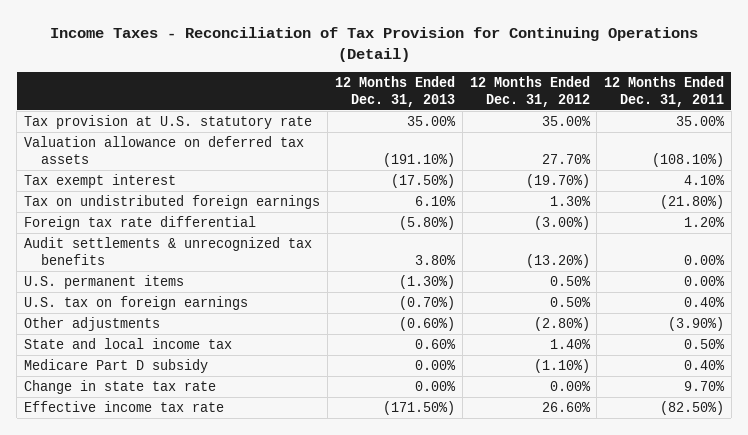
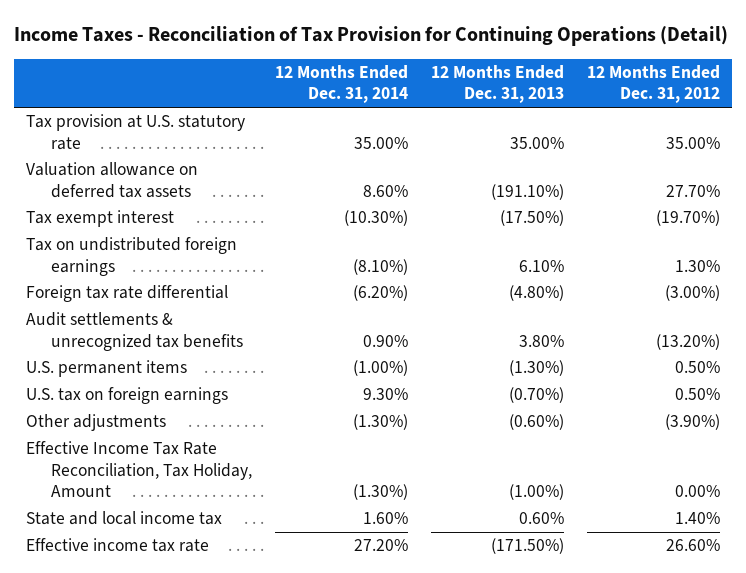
[604,75,725,107] 12 Months Ended Dec. 31, 2011 -> none
none -> [275,65,409,104] 12 Months Ended Dec. 31, 2014
[398,215,455,230] (5.80%) -> [509,285,565,302] (4.80%)
[533,316,590,331] (2.80%) -> [665,414,721,431] (3.90%)
none -> [26,441,252,497] Effective Income Tax Rate Reconciliation, Tax Holiday, Amount
[24,358,209,373] Medicare Part D subsidy -> none
[24,379,217,394] Change in state tax rate -> none

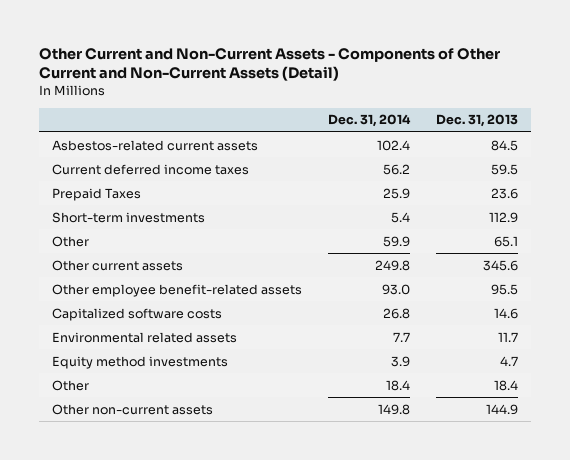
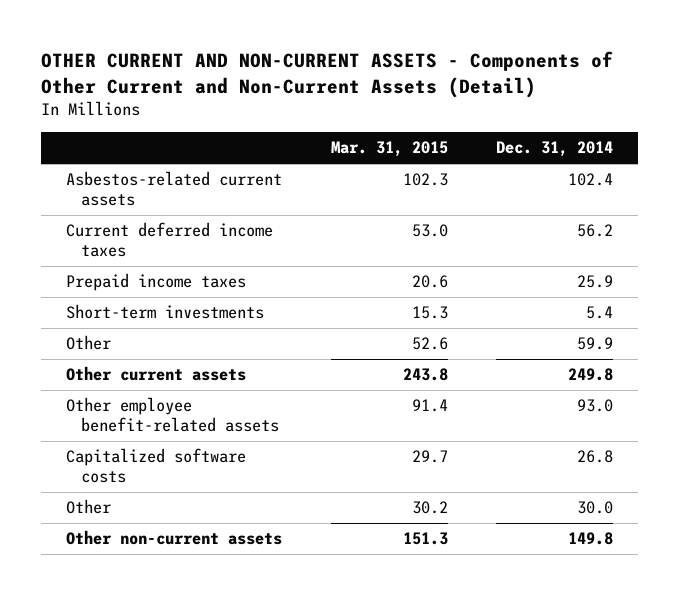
[39,47,501,82] Other Current and Non-Current Assets - Components of Other Current and Non-Current Assets (Detail) -> [41,51,614,98] OTHER CURRENT AND NON-CURRENT ASSETS - Components of Other Current and Non-Current Assets (Detail)
[435,114,518,128] Dec. 31, 2013 -> none
none -> [330,141,448,158] Mar. 31, 2015
[51,187,141,201] Prepaid Taxes -> [65,273,246,292] Prepaid income taxes
[51,331,237,343] Environmental related assets -> none
[51,355,228,369] Equity method investments -> none
[385,379,410,391] 18.4 -> [577,501,614,515] 30.0

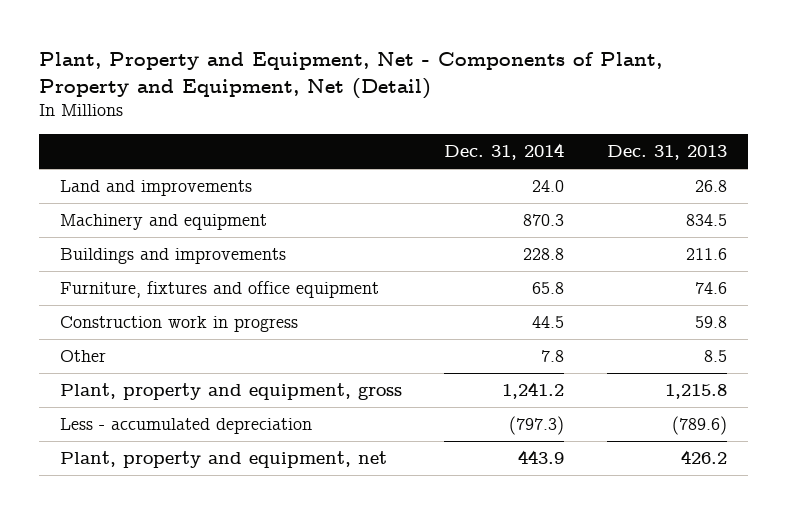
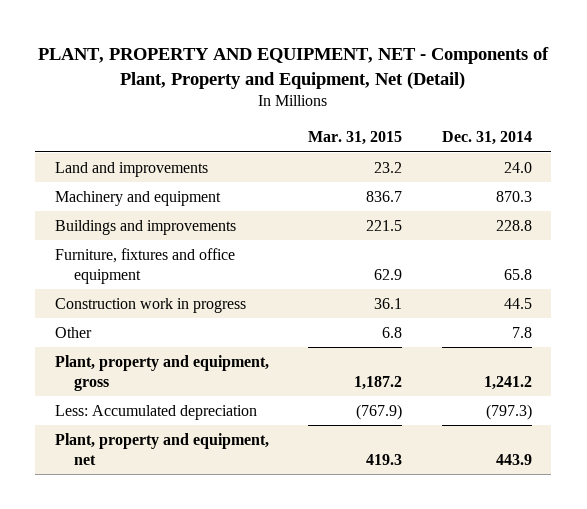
[38,51,662,99] Plant, Property and Equipment, Net - Components of Plant, Property and Equipment, Net (Detail) -> [38,47,550,89] PLANT, PROPERTY AND EQUIPMENT, NET - Components of Plant, Property and Equipment, Net (Detail)
[606,144,727,160] Dec. 31, 2013 -> none
none -> [308,131,403,146] Mar. 31, 2015
[60,418,313,435] Less - accumulated depreciation -> [55,404,258,420] Less: Accumulated depreciation

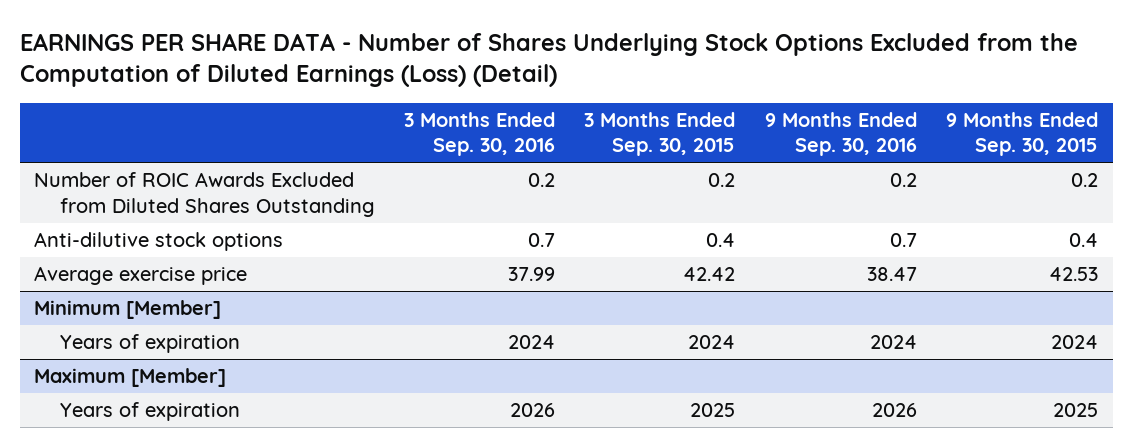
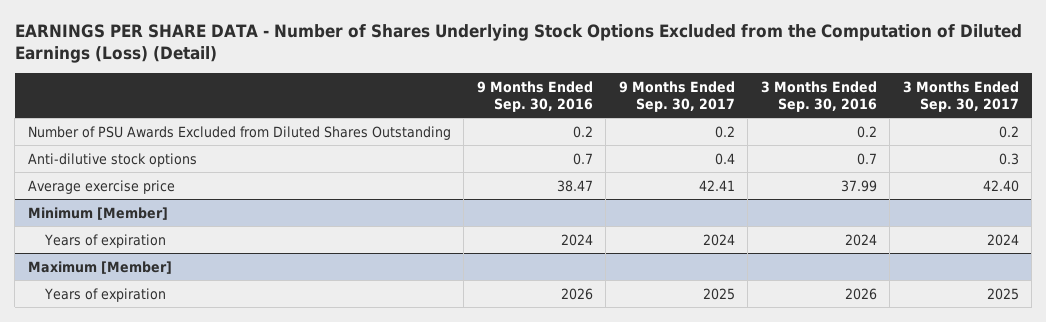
[584,111,736,157] 3 Months Ended Sep. 30, 2015 -> none
[946,111,1099,157] 9 Months Ended Sep. 30, 2015 -> none
none -> [618,80,735,112] 9 Months Ended Sep. 30, 2017
none -> [902,80,1019,112] 3 Months Ended Sep. 30, 2017
[34,172,375,217] Number of ROIC Awards Excluded from Diluted Shares Outstanding -> [27,125,451,140] Number of PSU Awards Excluded from Diluted Shares Outstanding

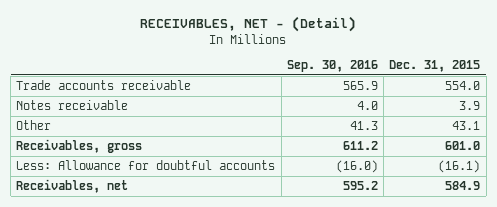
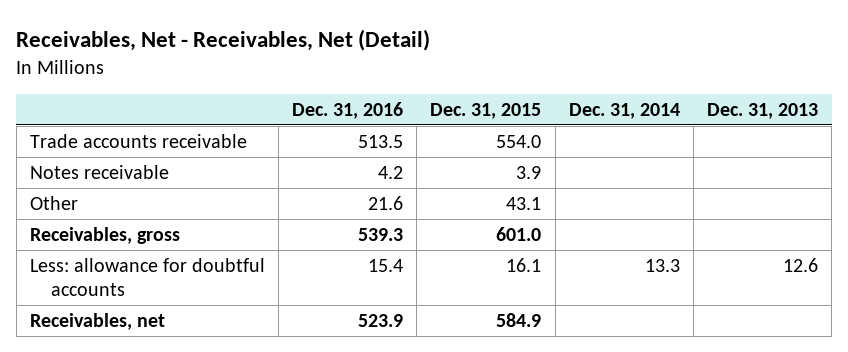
[140,16,357,33] RECEIVABLES, NET - (Detail) -> [16,29,431,52] Receivables, Net - Receivables, Net (Detail)
[286,60,378,73] Sep. 30, 2016 -> none
none -> [292,101,404,119] Dec. 31, 2016
none -> [568,102,680,119] Dec. 31, 2014
none -> [706,102,818,119] Dec. 31, 2013
[16,159,276,170] Less: Allowance for doubtful accounts -> [29,257,265,297] Less: allowance for doubtful accounts
[438,159,481,173] (16.1) -> [506,257,542,272] 16.1

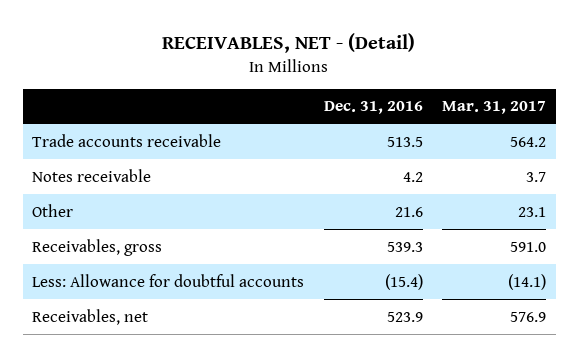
[16,29,431,52] Receivables, Net - Receivables, Net (Detail) -> [162,32,416,53] RECEIVABLES, NET - (Detail)
[430,102,542,119] Dec. 31, 2015 -> none
[568,102,680,119] Dec. 31, 2014 -> none
[706,102,818,119] Dec. 31, 2013 -> none
none -> [442,101,547,115] Mar. 31, 2017
[29,257,265,297] Less: allowance for doubtful accounts -> [32,273,305,287] Less: Allowance for doubtful accounts
[368,258,404,272] 15.4 -> [384,273,423,290] (15.4)

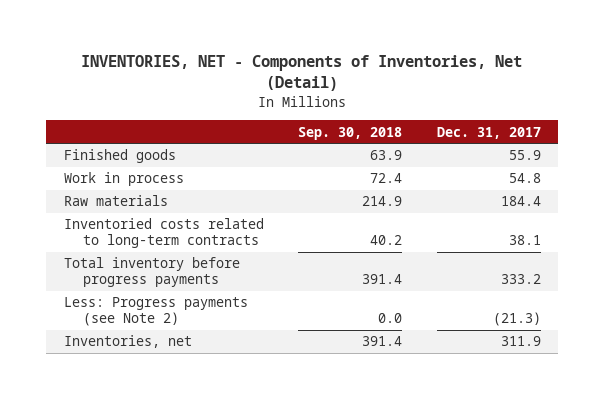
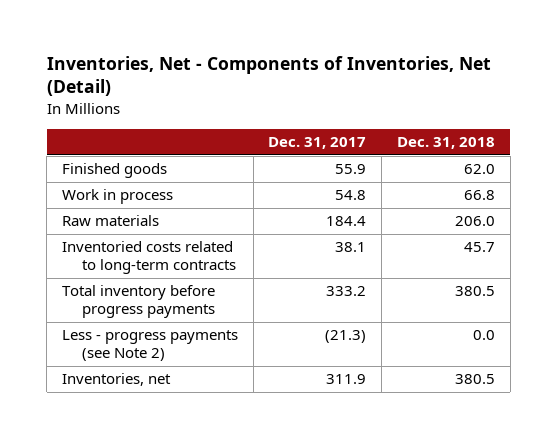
[81,55,523,92] INVENTORIES, NET - Components of Inventories, Net (Detail) -> [46,56,491,97] Inventories, Net - Components of Inventories, Net (Detail)
[298,126,403,140] Sep. 30, 2018 -> none
none -> [396,137,495,150] Dec. 31, 2018
[63,297,248,327] Less: Progress payments (see Note 2) -> [61,330,238,362] Less - progress payments (see Note 2)

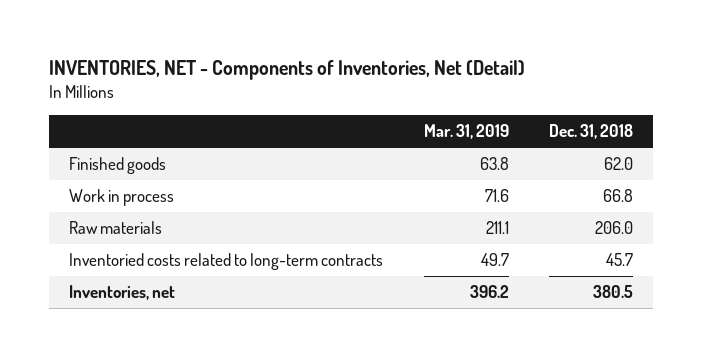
[46,56,491,97] Inventories, Net - Components of Inventories, Net (Detail) -> [48,60,525,81] INVENTORIES, NET - Components of Inventories, Net (Detail)
[268,137,367,150] Dec. 31, 2017 -> none
none -> [423,124,509,140] Mar. 31, 2019
[61,285,215,319] Total inventory before progress payments -> none
[61,330,238,362] Less - progress payments (see Note 2) -> none

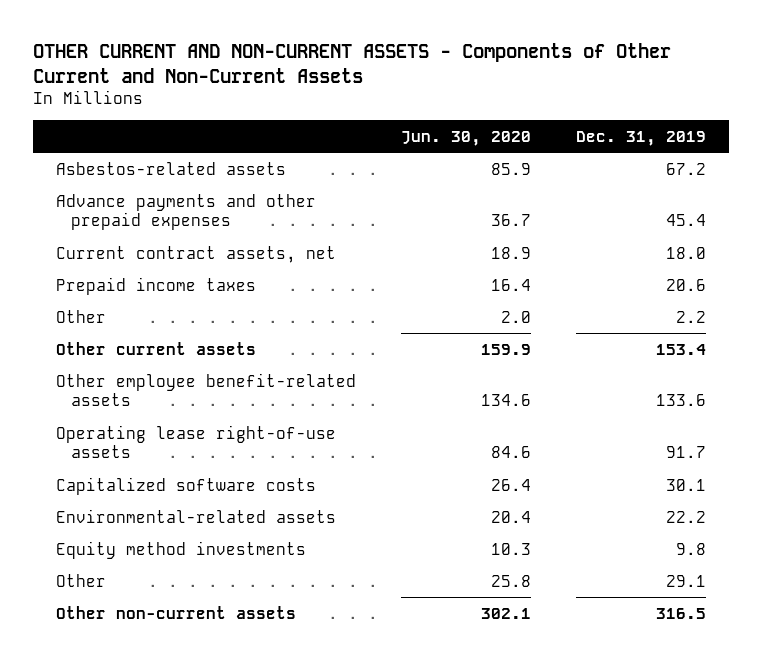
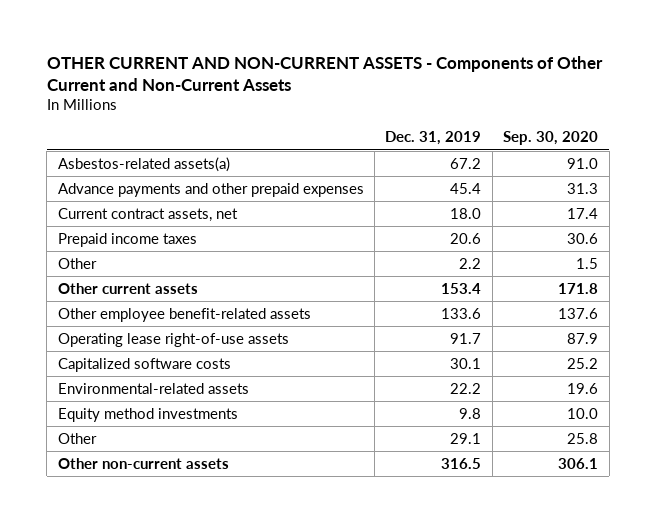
[400,130,531,146] Jun. 30, 2020 -> none
none -> [503,131,599,146] Sep. 30, 2020
[55,161,286,175] Asbestos-related assets -> [57,156,230,172] Asbestos-related assets(a)

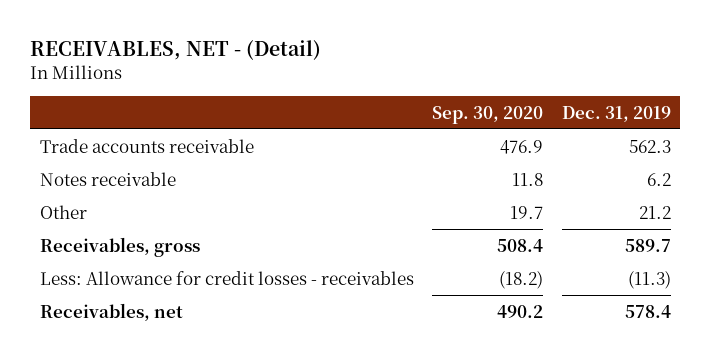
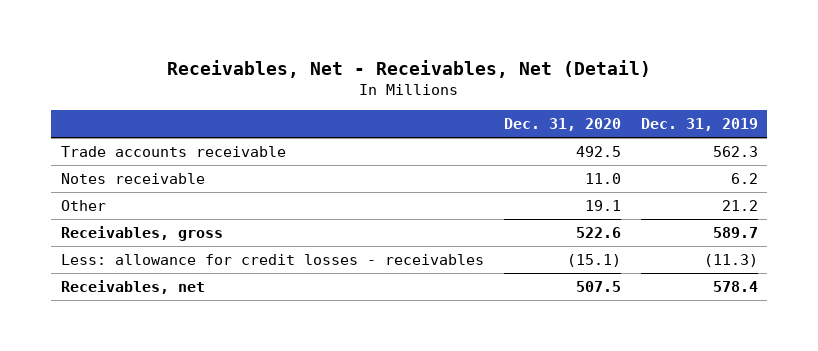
[30,40,322,61] RECEIVABLES, NET - (Detail) -> [167,59,652,78] Receivables, Net - Receivables, Net (Detail)
[432,105,544,124] Sep. 30, 2020 -> none
none -> [503,118,621,132] Dec. 31, 2020
[39,270,414,285] Less: Allowance for credit losses - receivables -> [60,254,484,266] Less: allowance for credit losses - receivables

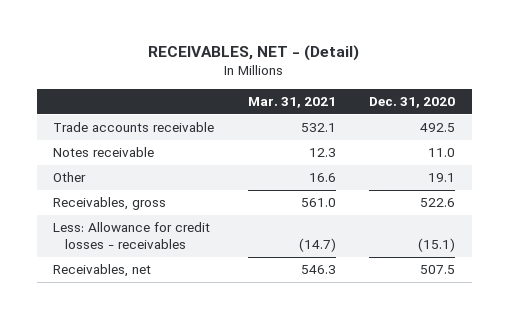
[167,59,652,78] Receivables, Net - Receivables, Net (Detail) -> [148,45,360,62] RECEIVABLES, NET - (Detail)
[640,118,758,132] Dec. 31, 2019 -> none
none -> [247,96,336,108] Mar. 31, 2021
[60,254,484,266] Less: allowance for credit losses - receivables -> [53,222,211,249] Less: Allowance for credit losses - receivables

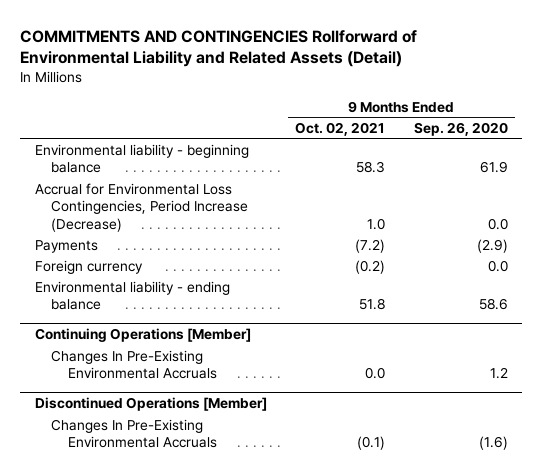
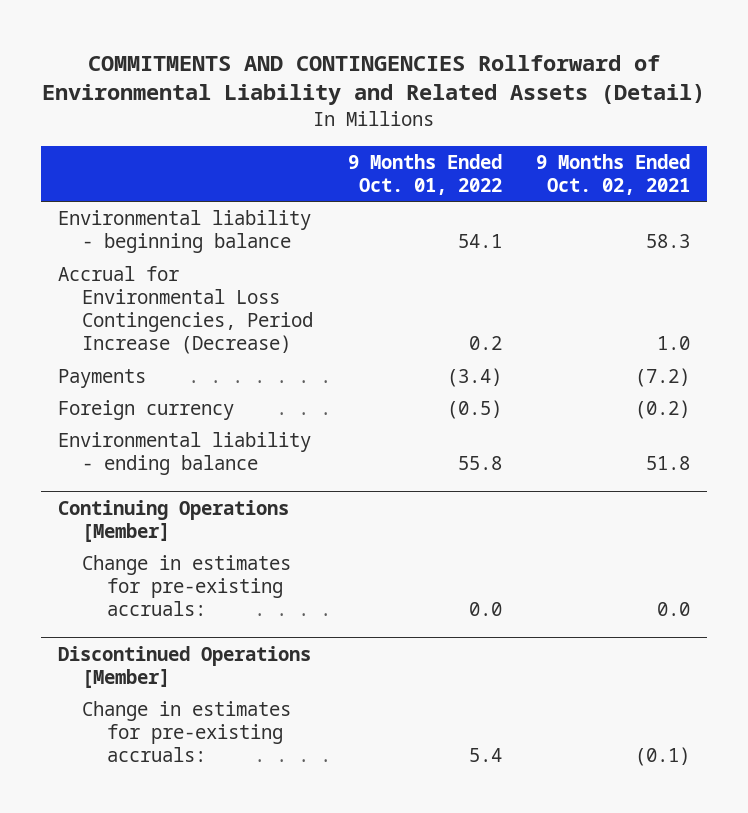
[413,121,508,136] Sep. 26, 2020 -> none
none -> [347,153,502,195] 9 Months Ended Oct. 01, 2022
[51,349,217,380] Changes In Pre-Existing Environmental Accruals -> [82,555,292,617] Change in estimates for pre-existing accruals:
[51,418,217,449] Changes In Pre-Existing Environmental Accruals -> [82,701,292,763] Change in estimates for pre-existing accruals:

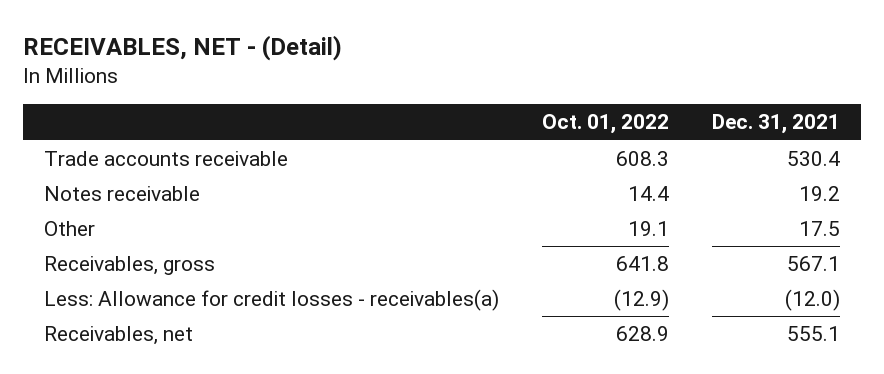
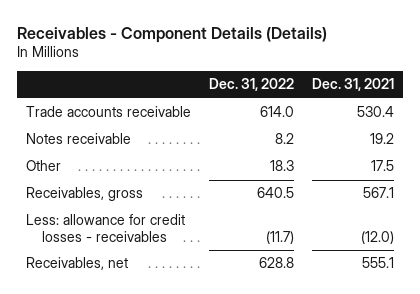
[22,35,342,62] RECEIVABLES, NET - (Detail) -> [17,26,328,43] Receivables - Component Details (Details)
[542,114,670,135] Oct. 01, 2022 -> none
none -> [208,78,294,92] Dec. 31, 2022
[44,289,500,312] Less: Allowance for credit losses - receivables(a) -> [25,214,185,243] Less: allowance for credit losses - receivables

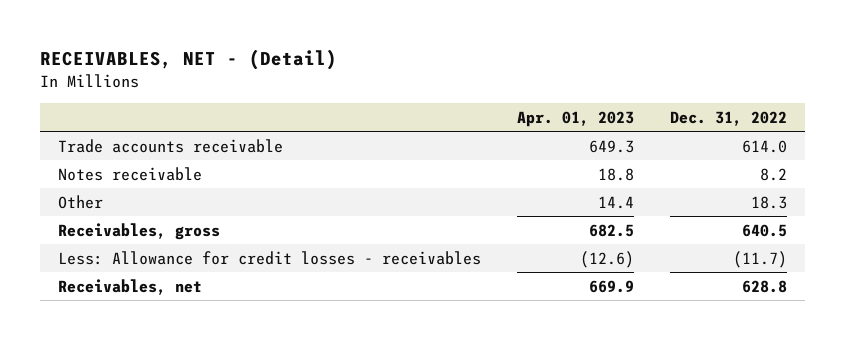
[17,26,328,43] Receivables - Component Details (Details) -> [40,49,338,71] RECEIVABLES, NET - (Detail)
[311,78,394,92] Dec. 31, 2021 -> none
none -> [517,110,635,127] Apr. 01, 2023
[25,214,185,243] Less: allowance for credit losses - receivables -> [58,250,482,265] Less: Allowance for credit losses - receivables

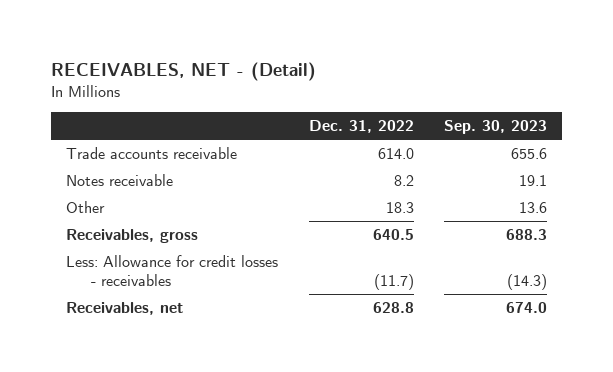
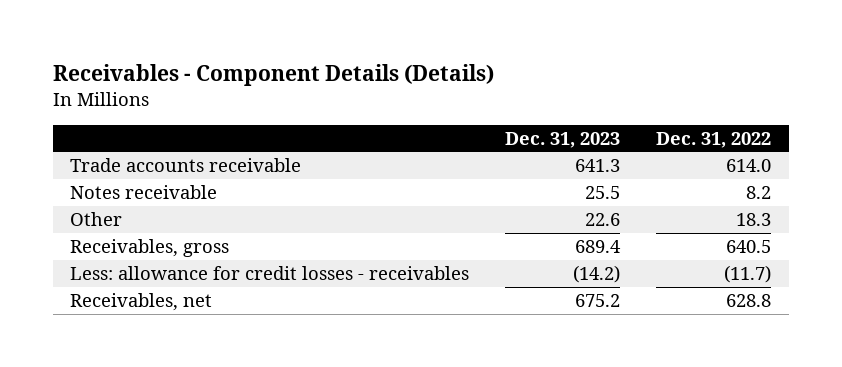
[51,61,317,81] RECEIVABLES, NET - (Detail) -> [52,64,494,87] Receivables - Component Details (Details)
[443,120,547,135] Sep. 30, 2023 -> none
none -> [505,131,621,148] Dec. 31, 2023
[66,254,279,287] Less: Allowance for credit losses - receivables -> [70,265,470,280] Less: allowance for credit losses - receivables

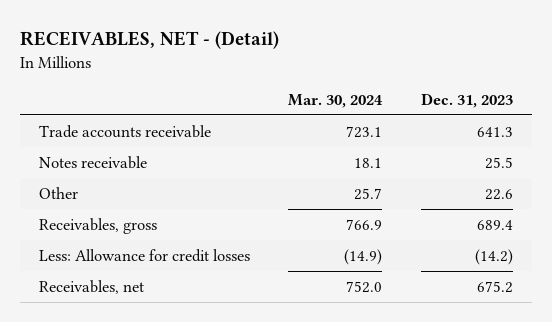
[52,64,494,87] Receivables - Component Details (Details) -> [19,31,279,50] RECEIVABLES, NET - (Detail)
[656,131,772,148] Dec. 31, 2022 -> none
none -> [288,93,384,108] Mar. 30, 2024
[70,265,470,280] Less: allowance for credit losses - receivables -> [38,248,250,262] Less: Allowance for credit losses

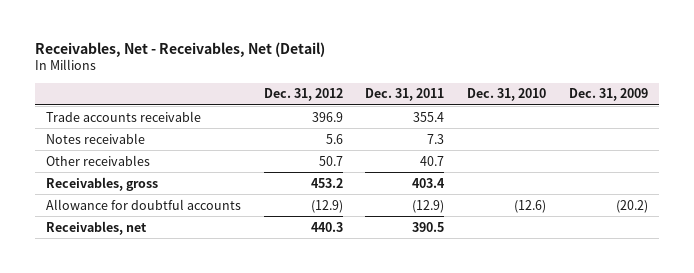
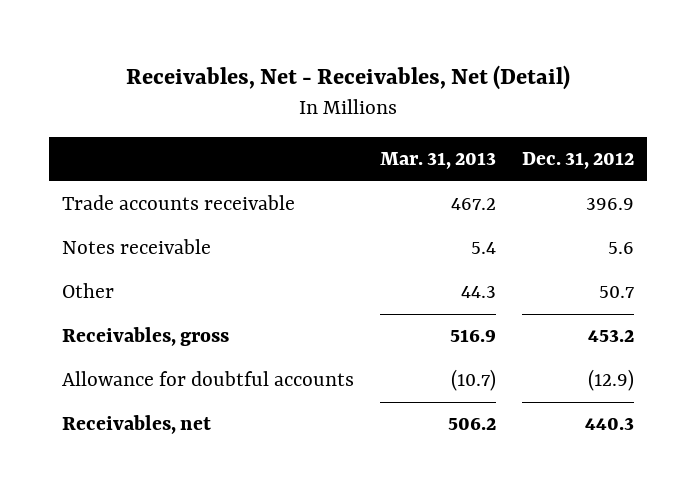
[365,88,445,102] Dec. 31, 2011 -> none
[466,88,546,102] Dec. 31, 2010 -> none
[568,88,648,102] Dec. 31, 2009 -> none
none -> [380,152,497,170] Mar. 31, 2013
[45,154,150,166] Other receivables -> [62,283,115,299] Other

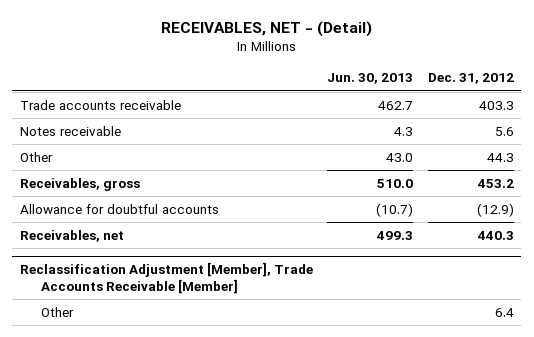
[126,65,571,91] Receivables, Net - Receivables, Net (Detail) -> [160,21,372,38] RECEIVABLES, NET - (Detail)
[380,152,497,170] Mar. 31, 2013 -> none
none -> [327,73,414,85] Jun. 30, 2013
[586,198,635,211] 396.9 -> [479,100,515,110] 403.3
[599,286,635,299] 50.7 -> [487,152,515,162] 44.3
none -> [19,262,313,295] Reclassification Adjustment [Member], Trade Accounts Receivable [Member]
none -> [40,306,74,317] Other

